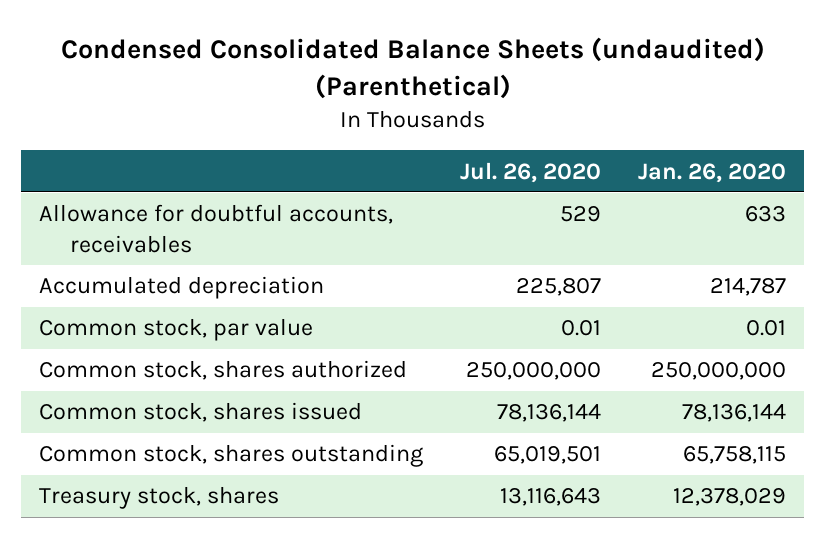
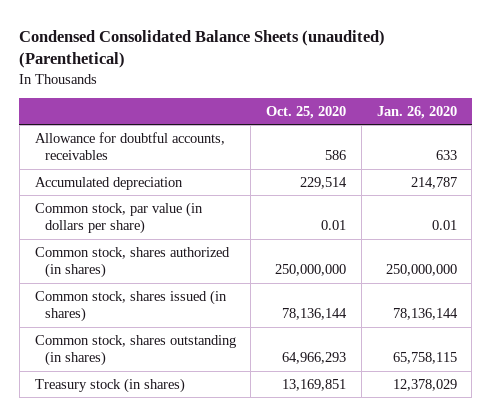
[60,36,765,99] Condensed Consolidated Balance Sheets (undaudited) (Parenthetical) -> [19,29,386,69] Condensed Consolidated Balance Sheets (unaudited) (Parenthetical)
[460,161,602,183] Jul. 26, 2020 -> none
none -> [266,106,347,120] Oct. 25, 2020
[39,318,314,342] Common stock, par value -> [34,201,203,235] Common stock, par value (in dollars per share)
[39,360,408,381] Common stock, shares authorized -> [34,246,230,279] Common stock, shares authorized (in shares)
[39,402,363,423] Common stock, shares issued -> [34,289,227,323] Common stock, shares issued (in shares)
[39,444,424,468] Common stock, shares outstanding -> [34,334,236,367] Common stock, shares outstanding (in shares)
[39,486,280,510] Treasury stock, shares -> [34,377,185,393] Treasury stock (in shares)

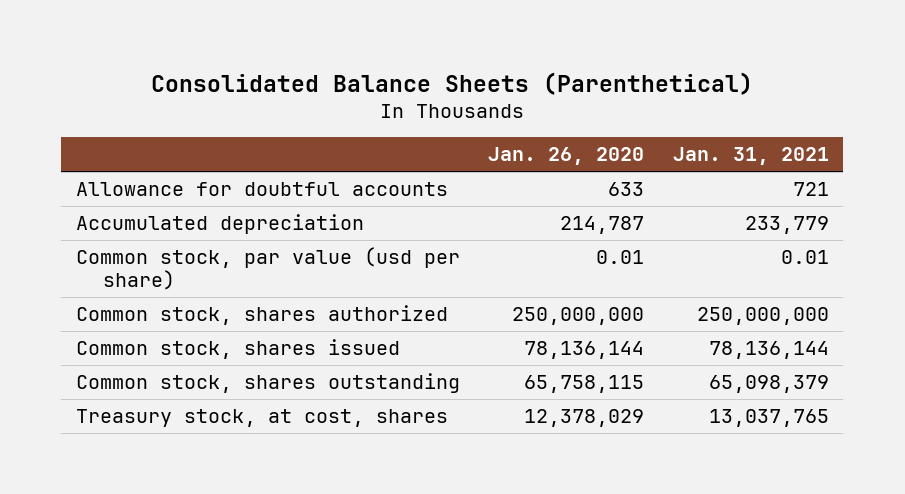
[19,29,386,69] Condensed Consolidated Balance Sheets (unaudited) (Parenthetical) -> [151,71,754,95] Consolidated Balance Sheets (Parenthetical)
[266,106,347,120] Oct. 25, 2020 -> none
none -> [673,147,830,166] Jan. 31, 2021
[34,131,225,161] Allowance for doubtful accounts, receivables -> [75,182,448,197] Allowance for doubtful accounts
[34,201,203,235] Common stock, par value (in dollars per share) -> [75,247,460,291] Common stock, par value (usd per share)
[34,246,230,279] Common stock, shares authorized (in shares) -> [75,305,448,326] Common stock, shares authorized
[34,289,227,323] Common stock, shares issued (in shares) -> [75,339,400,360] Common stock, shares issued
[34,334,236,367] Common stock, shares outstanding (in shares) -> [75,373,460,394] Common stock, shares outstanding
[34,377,185,393] Treasury stock (in shares) -> [75,409,448,428] Treasury stock, at cost, shares

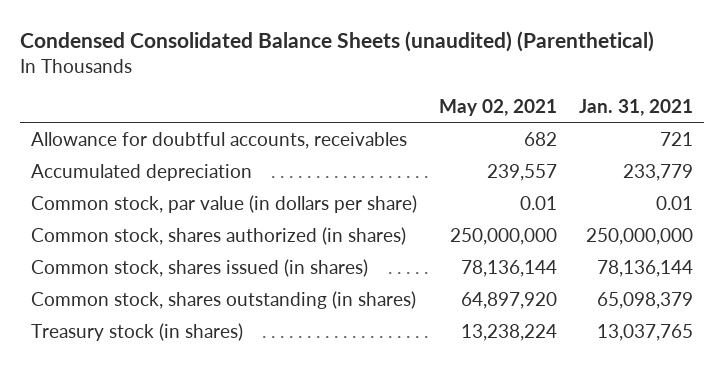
[151,71,754,95] Consolidated Balance Sheets (Parenthetical) -> [19,31,654,53] Condensed Consolidated Balance Sheets (unaudited) (Parenthetical)
[488,147,645,166] Jan. 26, 2020 -> none
none -> [439,99,558,117] May 02, 2021
[75,182,448,197] Allowance for doubtful accounts -> [30,132,407,150] Allowance for doubtful accounts, receivables
[75,247,460,291] Common stock, par value (usd per share) -> [30,195,417,214] Common stock, par value (in dollars per share)
[75,305,448,326] Common stock, shares authorized -> [30,227,406,246] Common stock, shares authorized (in shares)
[75,339,400,360] Common stock, shares issued -> [30,259,368,278] Common stock, shares issued (in shares)
[75,373,460,394] Common stock, shares outstanding -> [30,291,416,310] Common stock, shares outstanding (in shares)
[75,409,448,428] Treasury stock, at cost, shares -> [30,323,243,342] Treasury stock (in shares)

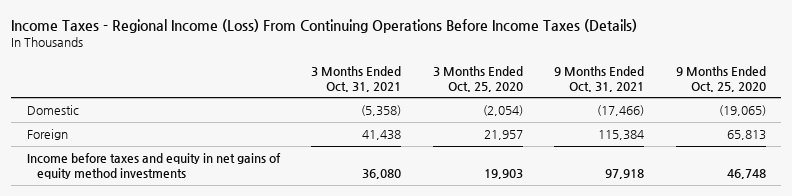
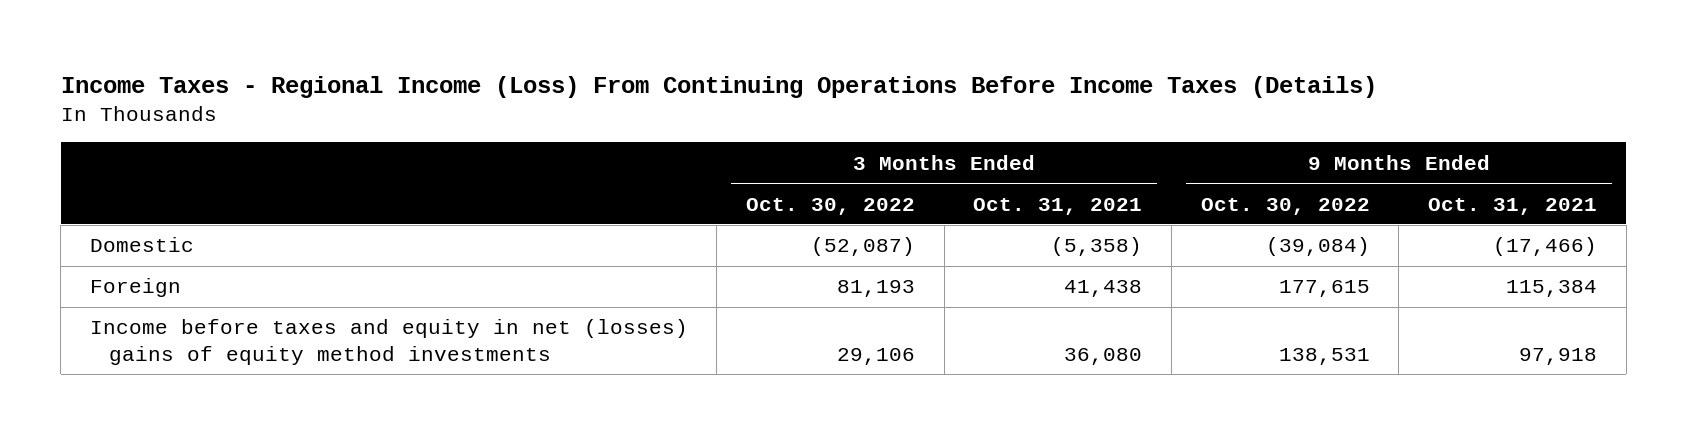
[432,65,523,92] 3 Months Ended Oct. 25, 2020 -> none
[675,65,766,92] 9 Months Ended Oct. 25, 2020 -> none
none -> [746,197,916,215] Oct. 30, 2022
none -> [1200,197,1370,215] Oct. 30, 2022
[26,153,281,180] Income before taxes and equity in net gains of equity method investments -> [89,319,688,365] Income before taxes and equity in net (losses) gains of equity method investments

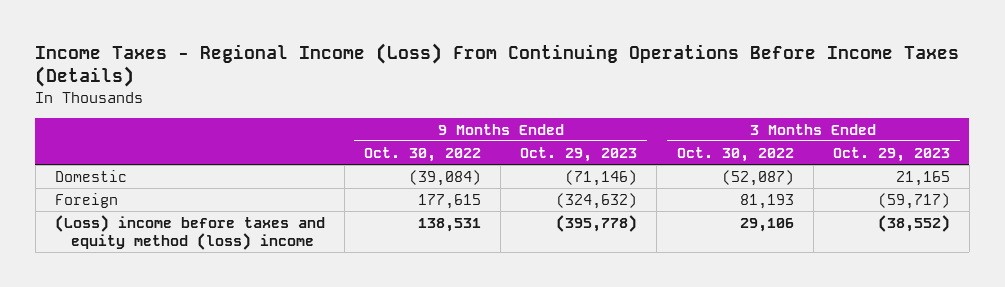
[973,197,1143,215] Oct. 31, 2021 -> none
[1428,197,1598,215] Oct. 31, 2021 -> none
none -> [520,146,638,162] Oct. 29, 2023
none -> [832,146,950,162] Oct. 29, 2023
[89,319,688,365] Income before taxes and equity in net (losses) gains of equity method investments -> [54,214,325,250] (Loss) income before taxes and equity method (loss) income

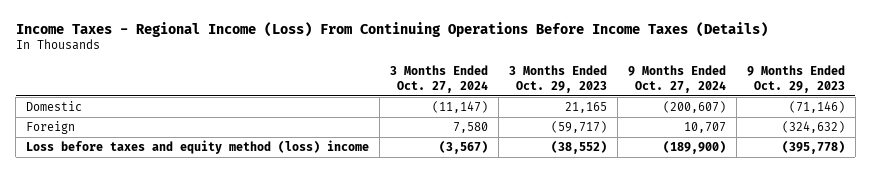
[364,146,482,162] Oct. 30, 2022 -> none
[676,146,794,162] Oct. 30, 2022 -> none
none -> [389,64,488,93] 3 Months Ended Oct. 27, 2024
none -> [627,64,726,93] 9 Months Ended Oct. 27, 2024
[54,214,325,250] (Loss) income before taxes and equity method (loss) income -> [26,140,370,155] Loss before taxes and equity method (loss) income

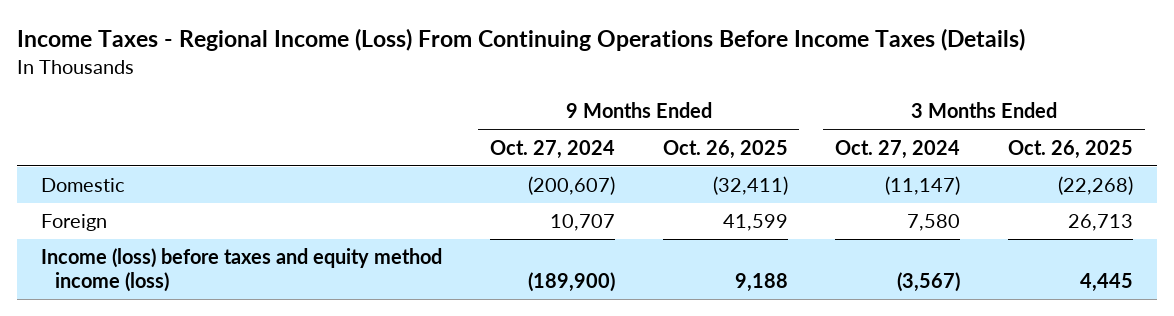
[508,64,607,93] 3 Months Ended Oct. 29, 2023 -> none
[746,64,845,93] 9 Months Ended Oct. 29, 2023 -> none
none -> [662,139,788,159] Oct. 26, 2025
none -> [1008,139,1134,159] Oct. 26, 2025
[26,140,370,155] Loss before taxes and equity method (loss) income -> [41,248,443,293] Income (loss) before taxes and equity method income (loss)

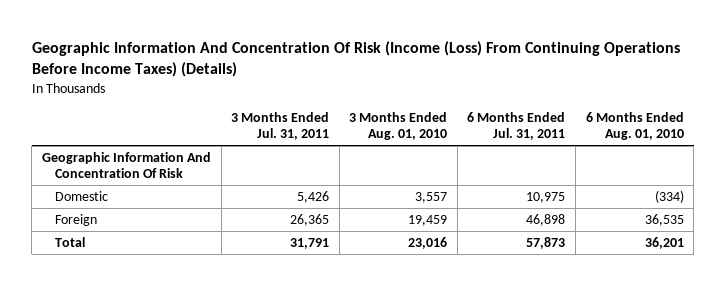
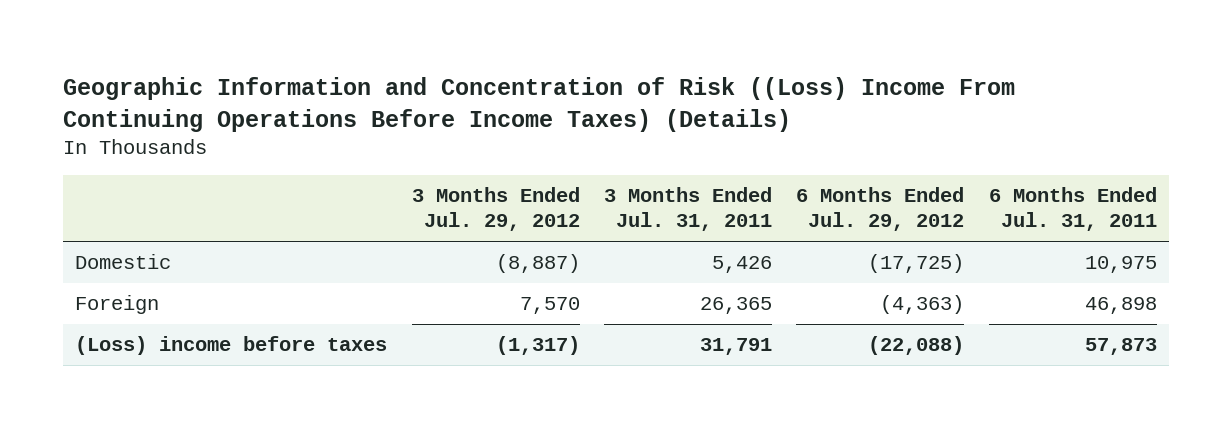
[31,40,680,78] Geographic Information And Concentration Of Risk (Income (Loss) From Continuing Operations Before Income Taxes) (Details) -> [63,76,1016,132] Geographic Information and Concentration of Risk ((Loss) Income From Continuing Operations Before Income Taxes) (Details)
[349,111,448,141] 3 Months Ended Aug. 01, 2010 -> none
[585,111,684,141] 6 Months Ended Aug. 01, 2010 -> none
none -> [411,187,580,232] 3 Months Ended Jul. 29, 2012
none -> [796,187,965,232] 6 Months Ended Jul. 29, 2012
[41,151,211,179] Geographic Information And Concentration Of Risk -> none
[55,236,86,247] Total -> [75,336,388,356] (Loss) income before taxes

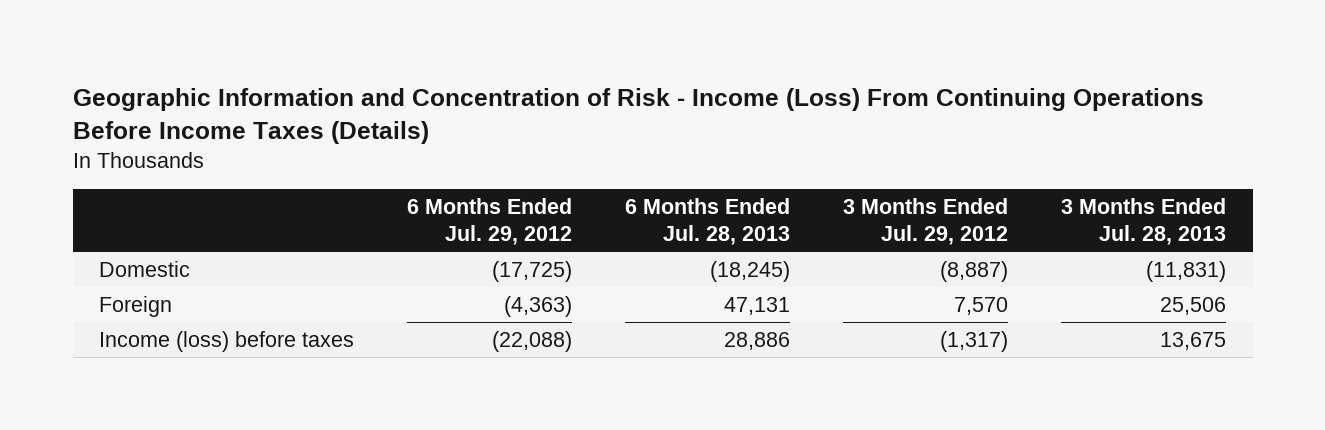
[63,76,1016,132] Geographic Information and Concentration of Risk ((Loss) Income From Continuing Operations Before Income Taxes) (Details) -> [72,87,1204,144] Geographic Information and Concentration of Risk - Income (Loss) From Continuing Operations Before Income Taxes (Details)
[604,187,773,232] 3 Months Ended Jul. 31, 2011 -> none
[988,187,1157,232] 6 Months Ended Jul. 31, 2011 -> none
none -> [625,198,791,246] 6 Months Ended Jul. 28, 2013
none -> [1061,198,1227,246] 3 Months Ended Jul. 28, 2013
[75,336,388,356] (Loss) income before taxes -> [99,330,355,352] Income (loss) before taxes

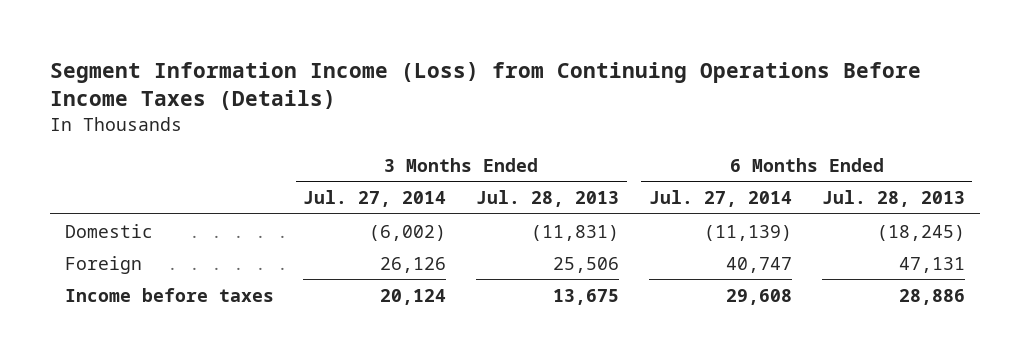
[72,87,1204,144] Geographic Information and Concentration of Risk - Income (Loss) From Continuing Operations Before Income Taxes (Details) -> [49,61,921,111] Segment Information Income (Loss) from Continuing Operations Before Income Taxes (Details)
[407,198,573,246] 6 Months Ended Jul. 29, 2012 -> none
[843,198,1009,246] 3 Months Ended Jul. 29, 2012 -> none
none -> [303,190,447,208] Jul. 27, 2014
none -> [648,190,792,208] Jul. 27, 2014
[99,330,355,352] Income (loss) before taxes -> [64,287,274,302] Income before taxes

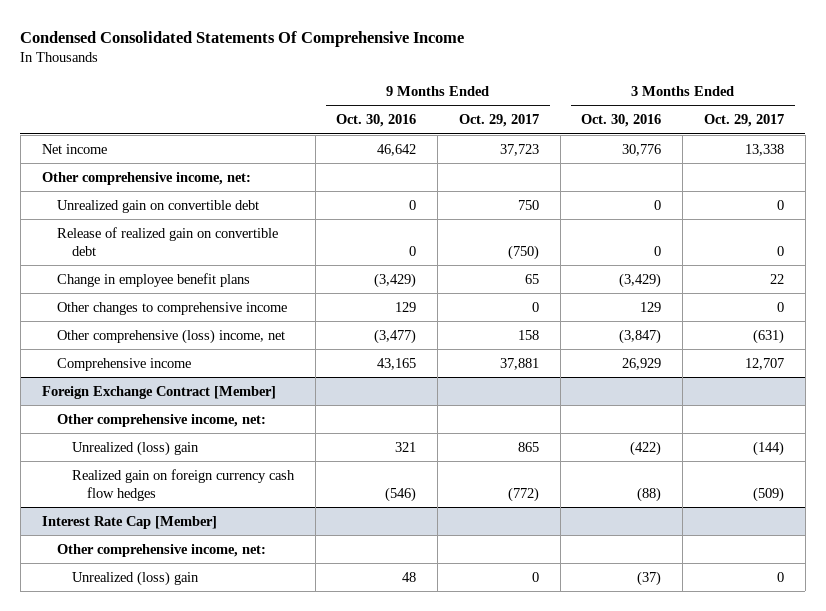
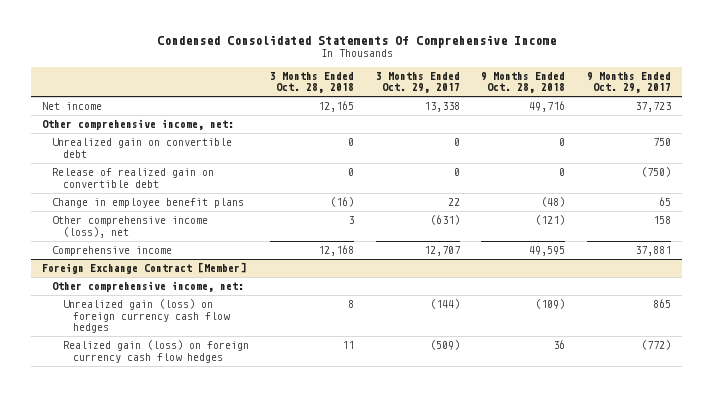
[336,114,417,128] Oct. 30, 2016 -> none
[581,114,662,128] Oct. 30, 2016 -> none
none -> [270,71,355,94] 3 Months Ended Oct. 28, 2018
none -> [481,71,566,94] 9 Months Ended Oct. 28, 2018
[56,301,287,315] Other changes to comprehensive income -> none
[56,328,285,344] Other comprehensive (loss) income, net -> [52,216,209,238] Other comprehensive income (loss), net
[41,515,217,529] Interest Rate Cap [Member] -> none
[56,543,266,557] Other comprehensive income, net: -> none
[71,570,199,586] Unrealized (loss) gain -> none
[71,440,199,456] Unrealized (loss) gain -> [62,299,231,333] Unrealized gain (loss) on foreign currency cash flow hedges
[71,468,295,501] Realized gain on foreign currency cash flow hedges -> [62,340,249,363] Realized gain (loss) on foreign currency cash flow hedges

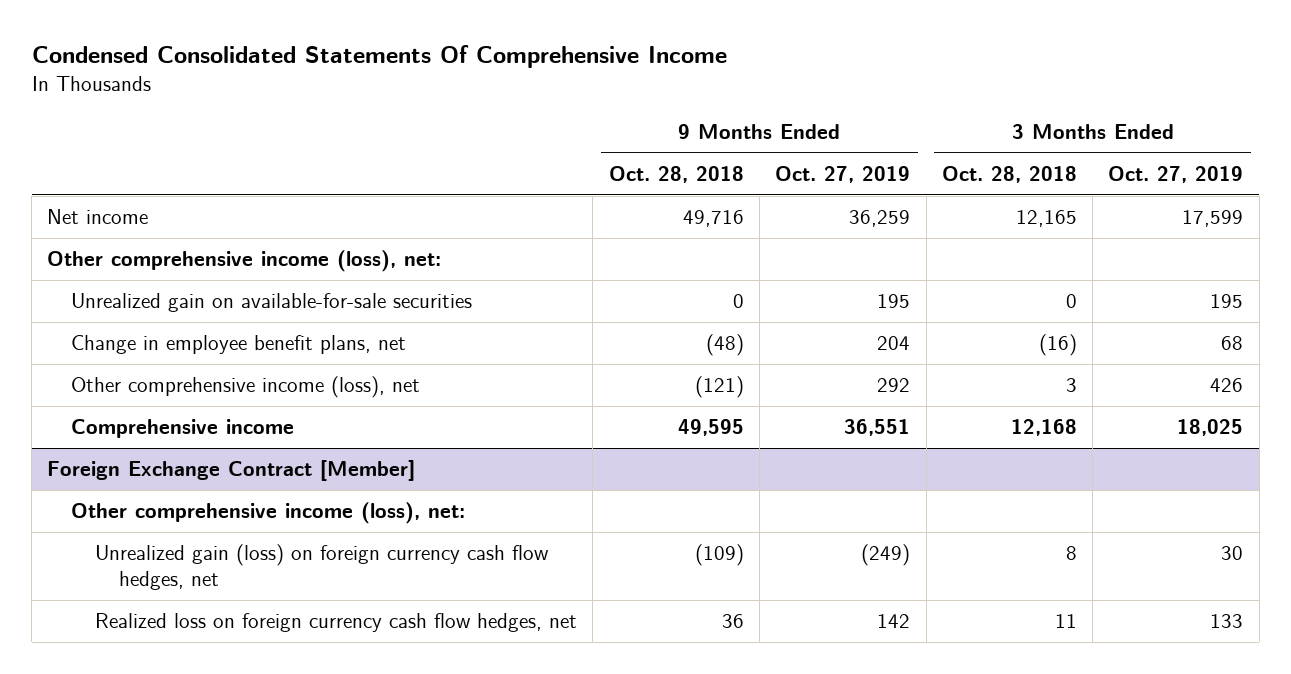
[375,71,460,94] 3 Months Ended Oct. 29, 2017 -> none
[586,71,671,94] 9 Months Ended Oct. 29, 2017 -> none
none -> [775,165,911,183] Oct. 27, 2019
none -> [1108,165,1244,183] Oct. 27, 2019
[52,168,215,188] Release of realized gain on convertible debt -> none
[42,119,235,131] Other comprehensive income, net: -> [47,249,442,272] Other comprehensive income (loss), net:
[52,138,233,158] Unrealized gain on convertible debt -> [71,292,473,312] Unrealized gain on available-for-sale securities
[52,198,245,209] Change in employee benefit plans -> [71,334,407,354] Change in employee benefit plans, net
[52,281,245,293] Other comprehensive income, net: -> [71,501,466,524] Other comprehensive income (loss), net:
[62,299,231,333] Unrealized gain (loss) on foreign currency cash flow hedges -> [95,543,550,590] Unrealized gain (loss) on foreign currency cash flow hedges, net
[62,340,249,363] Realized gain (loss) on foreign currency cash flow hedges -> [95,612,578,632] Realized loss on foreign currency cash flow hedges, net

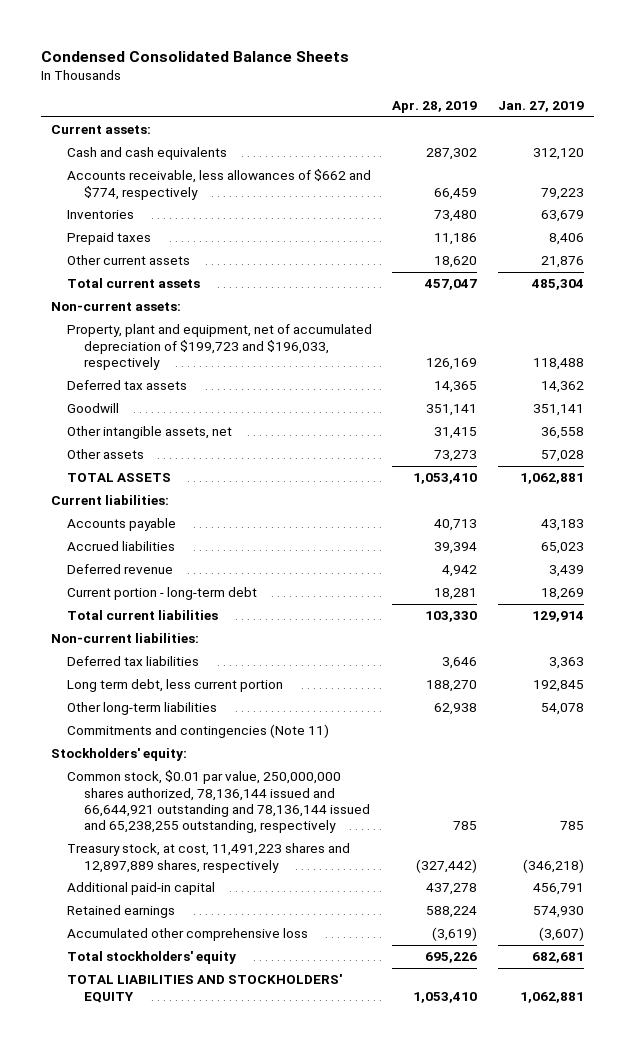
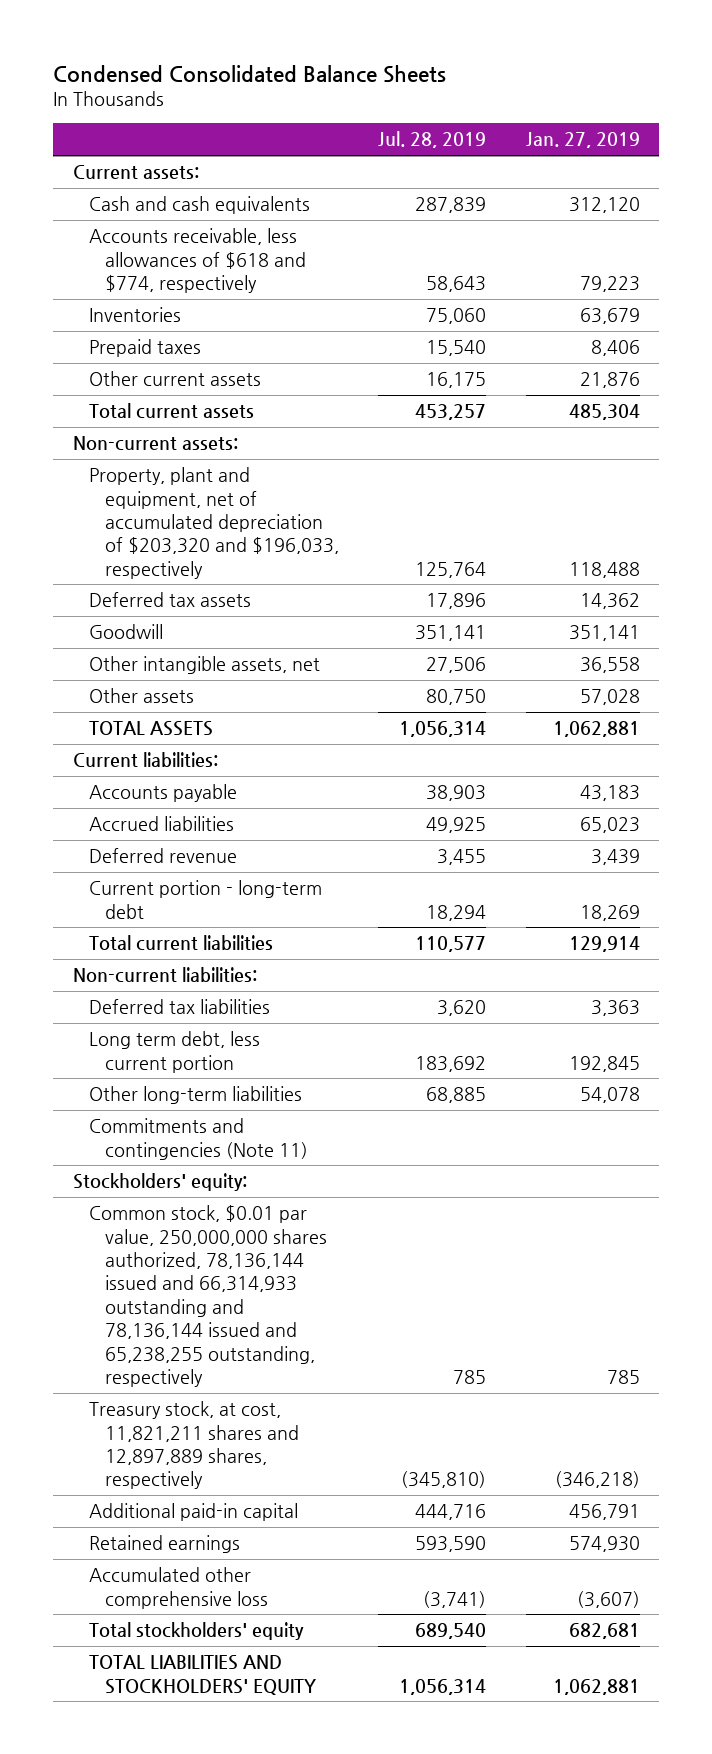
[392,100,478,113] Apr. 28, 2019 -> none
none -> [378,131,487,149] Jul. 28, 2019
[67,169,372,200] Accounts receivable, less allowances of $662 and $774, respectively -> [88,228,306,294] Accounts receivable, less allowances of $618 and $774, respectively
[67,324,373,370] Property, plant and equipment, net of accumulated depreciation of $199,723 and $196,033, respectively -> [88,467,339,579] Property, plant and equipment, net of accumulated depreciation of $203,320 and $196,033, respectively
[67,770,370,833] Common stock, $0.01 par value, 250,000,000 shares authorized, 78,136,144 issued and 66,644,921 outstanding and 78,136,144 issued and 65,238,255 outstanding, respectively -> [88,1205,327,1388] Common stock, $0.01 par value, 250,000,000 shares authorized, 78,136,144 issued and 66,314,933 outstanding and 78,136,144 issued and 65,238,255 outstanding, respectively
[67,843,351,873] Treasury stock, at cost, 11,491,223 shares and 12,897,889 shares, respectively -> [88,1401,299,1490] Treasury stock, at cost, 11,821,211 shares and 12,897,889 shares, respectively

